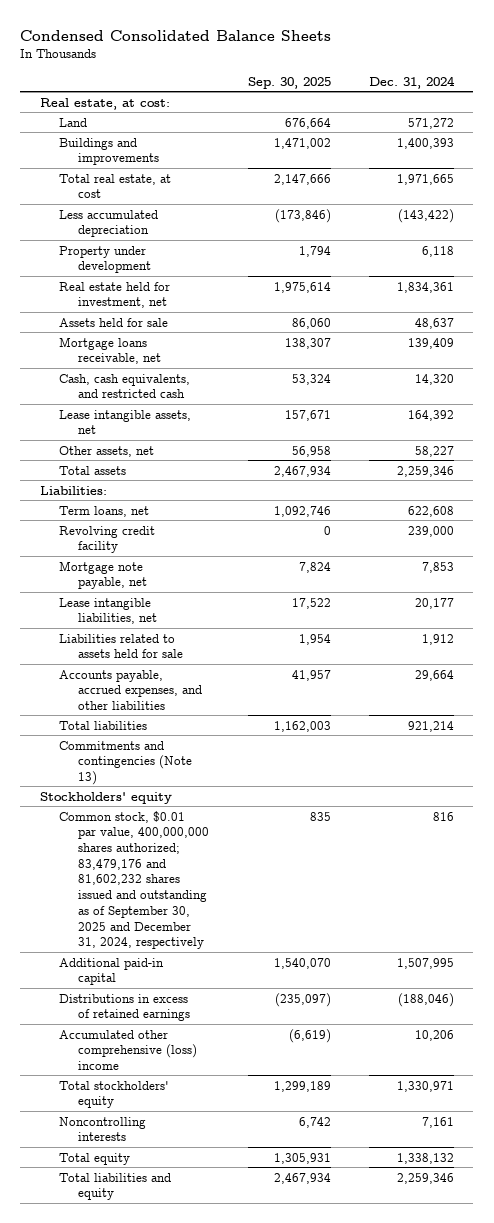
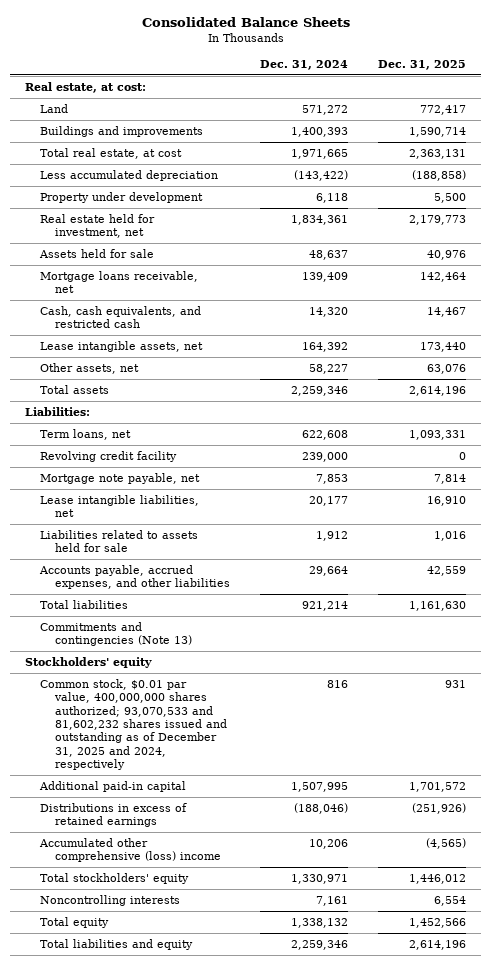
[20,29,332,41] Condensed Consolidated Balance Sheets -> [141,17,350,28] Consolidated Balance Sheets
[247,76,331,89] Sep. 30, 2025 -> none
none -> [378,59,467,70] Dec. 31, 2025
[58,810,209,950] Common stock, $0.01 par value, 400,000,000 shares authorized; 83,479,176 and 81,602,232 shares issued and outstanding as of September 30, 2025 and December 31, 2024, respectively -> [40,678,228,770] Common stock, $0.01 par value, 400,000,000 shares authorized; 93,070,533 and 81,602,232 shares issued and outstanding as of December 31, 2025 and 2024, respectively

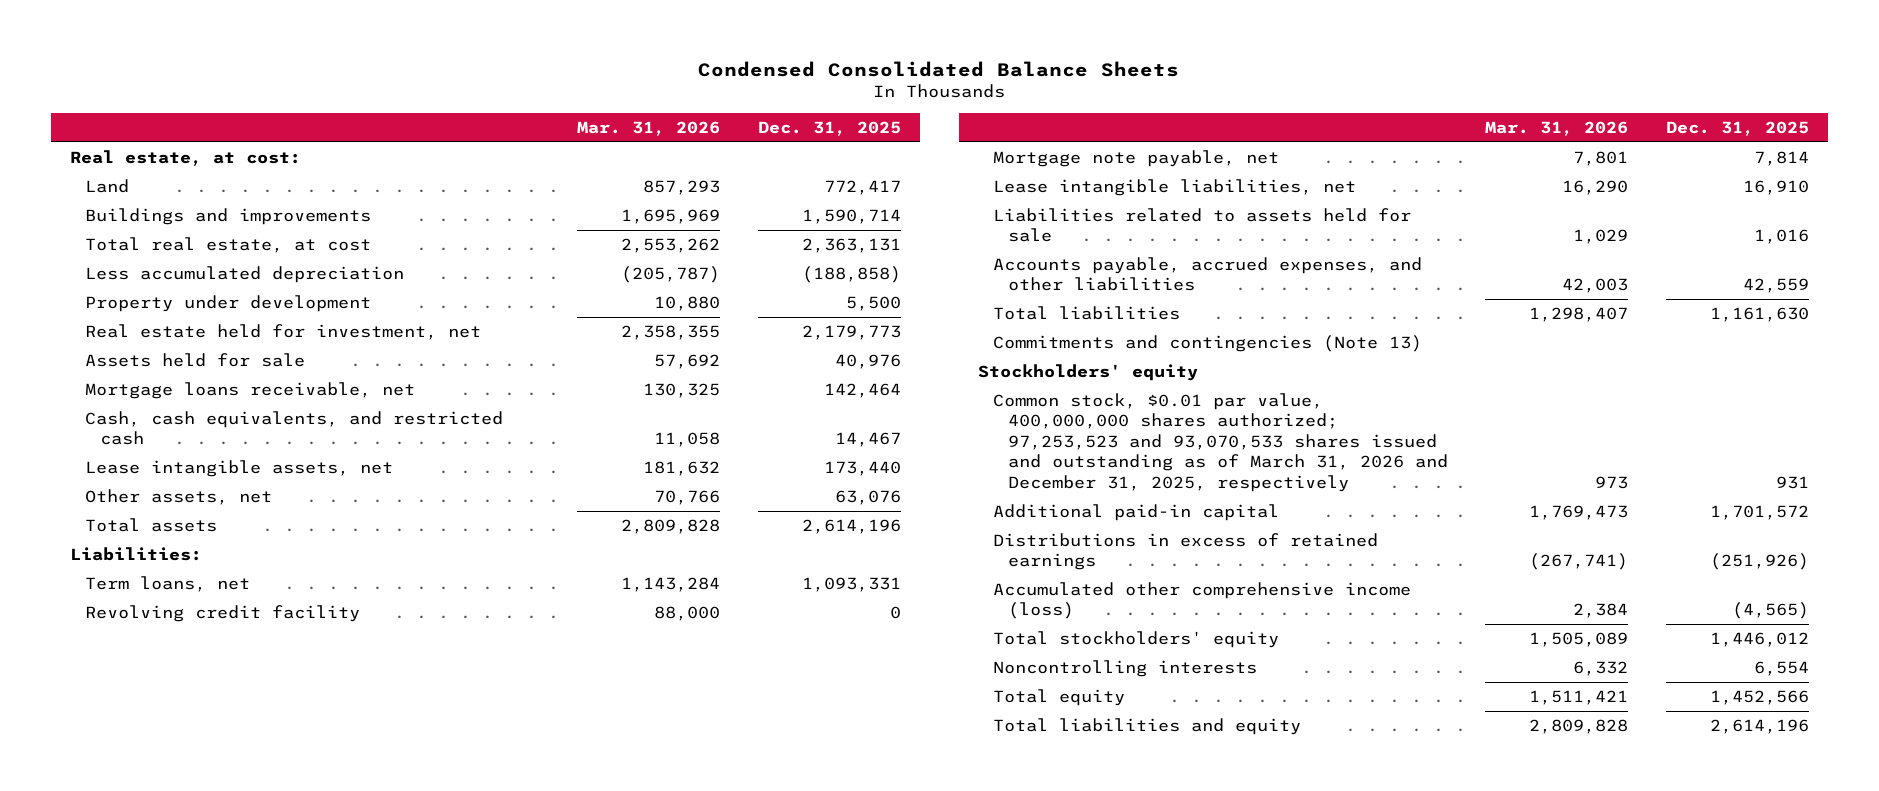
[141,17,350,28] Consolidated Balance Sheets -> [698,60,1180,77] Condensed Consolidated Balance Sheets
[260,59,349,70] Dec. 31, 2024 -> none
none -> [577,120,721,136] Mar. 31, 2026
[40,678,228,770] Common stock, $0.01 par value, 400,000,000 shares authorized; 93,070,533 and 81,602,232 shares issued and outstanding as of December 31, 2025 and 2024, respectively -> [992,393,1448,492] Common stock, $0.01 par value, 400,000,000 shares authorized; 97,253,523 and 93,070,533 shares issued and outstanding as of March 31, 2026 and December 31, 2025, respectively
[39,837,222,863] Accumulated other comprehensive (loss) income -> [992,582,1411,620] Accumulated other comprehensive income (loss)

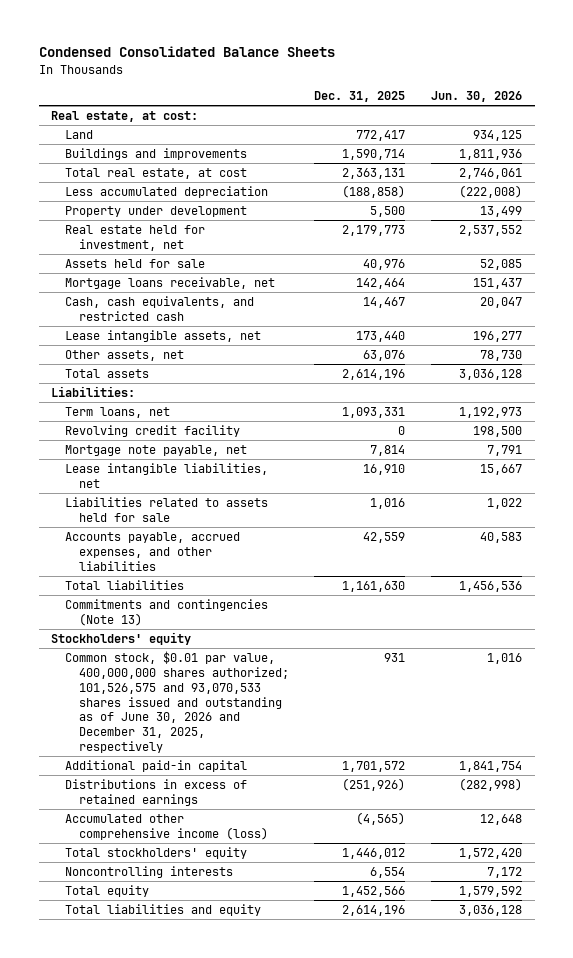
[577,120,721,136] Mar. 31, 2026 -> none
none -> [430,91,522,103] Jun. 30, 2026
[992,393,1448,492] Common stock, $0.01 par value, 400,000,000 shares authorized; 97,253,523 and 93,070,533 shares issued and outstanding as of March 31, 2026 and December 31, 2025, respectively -> [64,651,289,754] Common stock, $0.01 par value, 400,000,000 shares authorized; 101,526,575 and 93,070,533 shares issued and outstanding as of June 30, 2026 and December 31, 2025, respectively

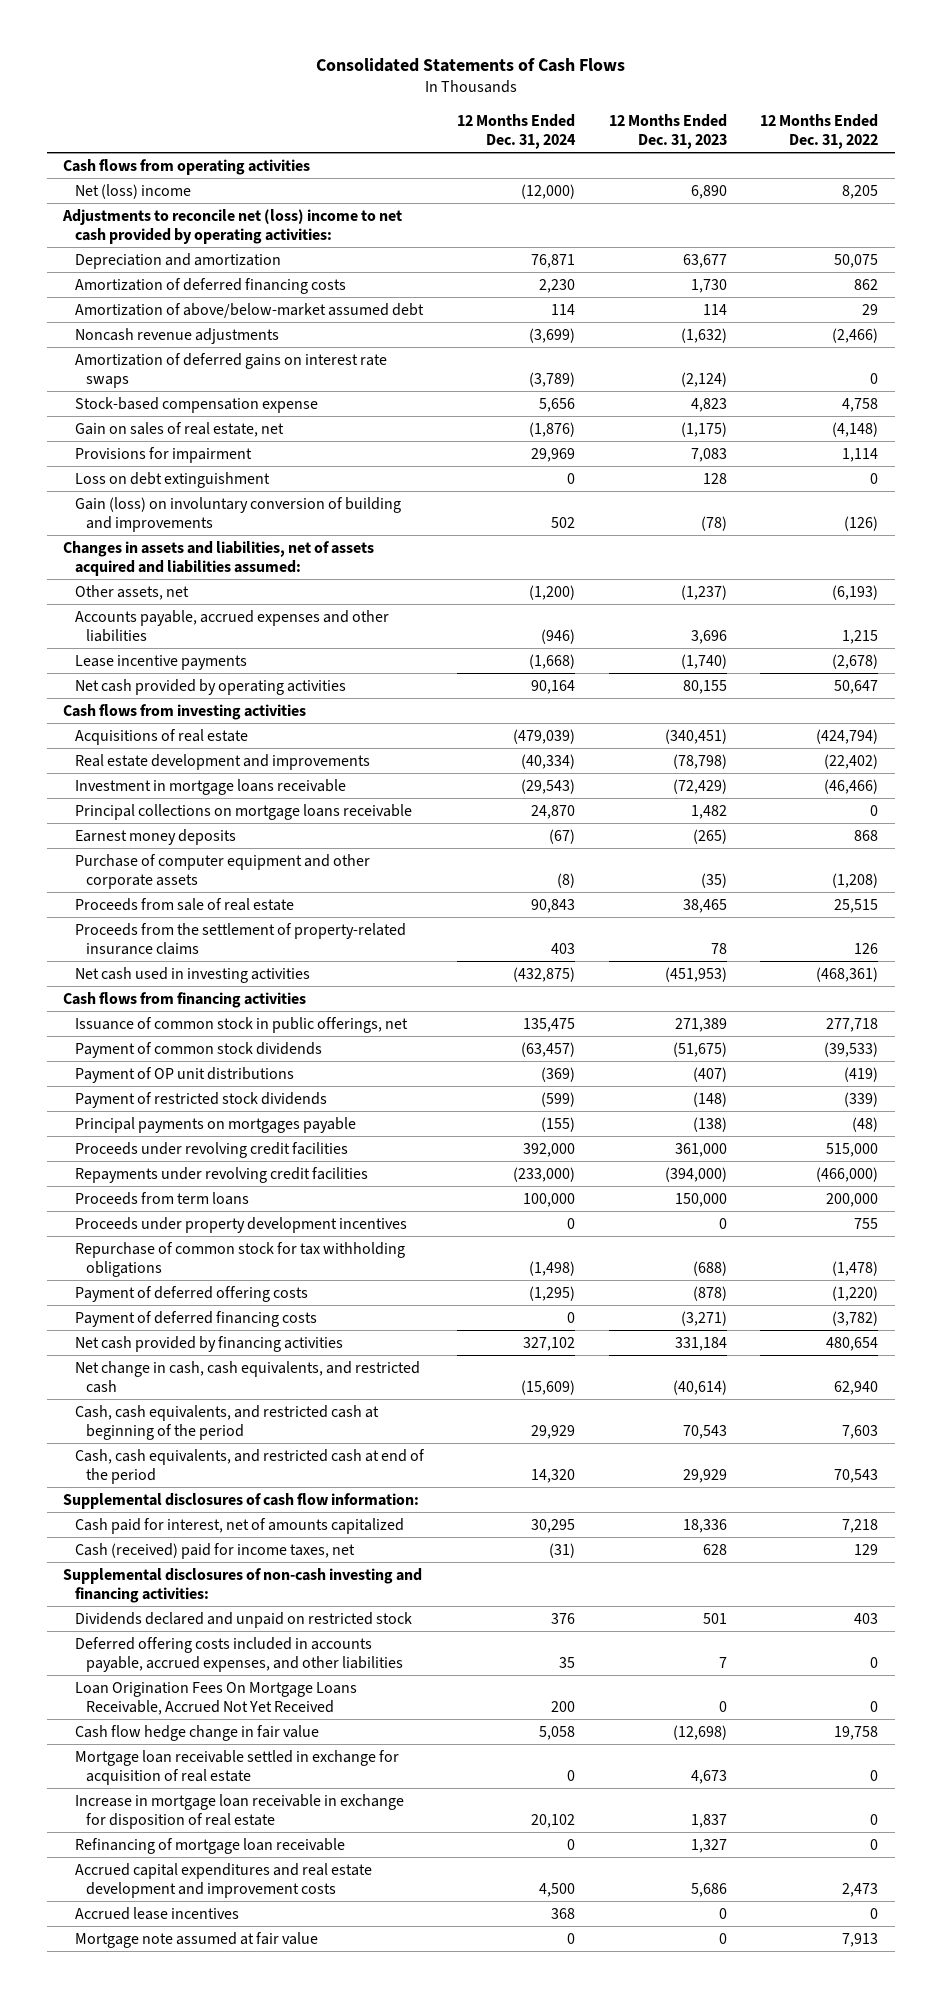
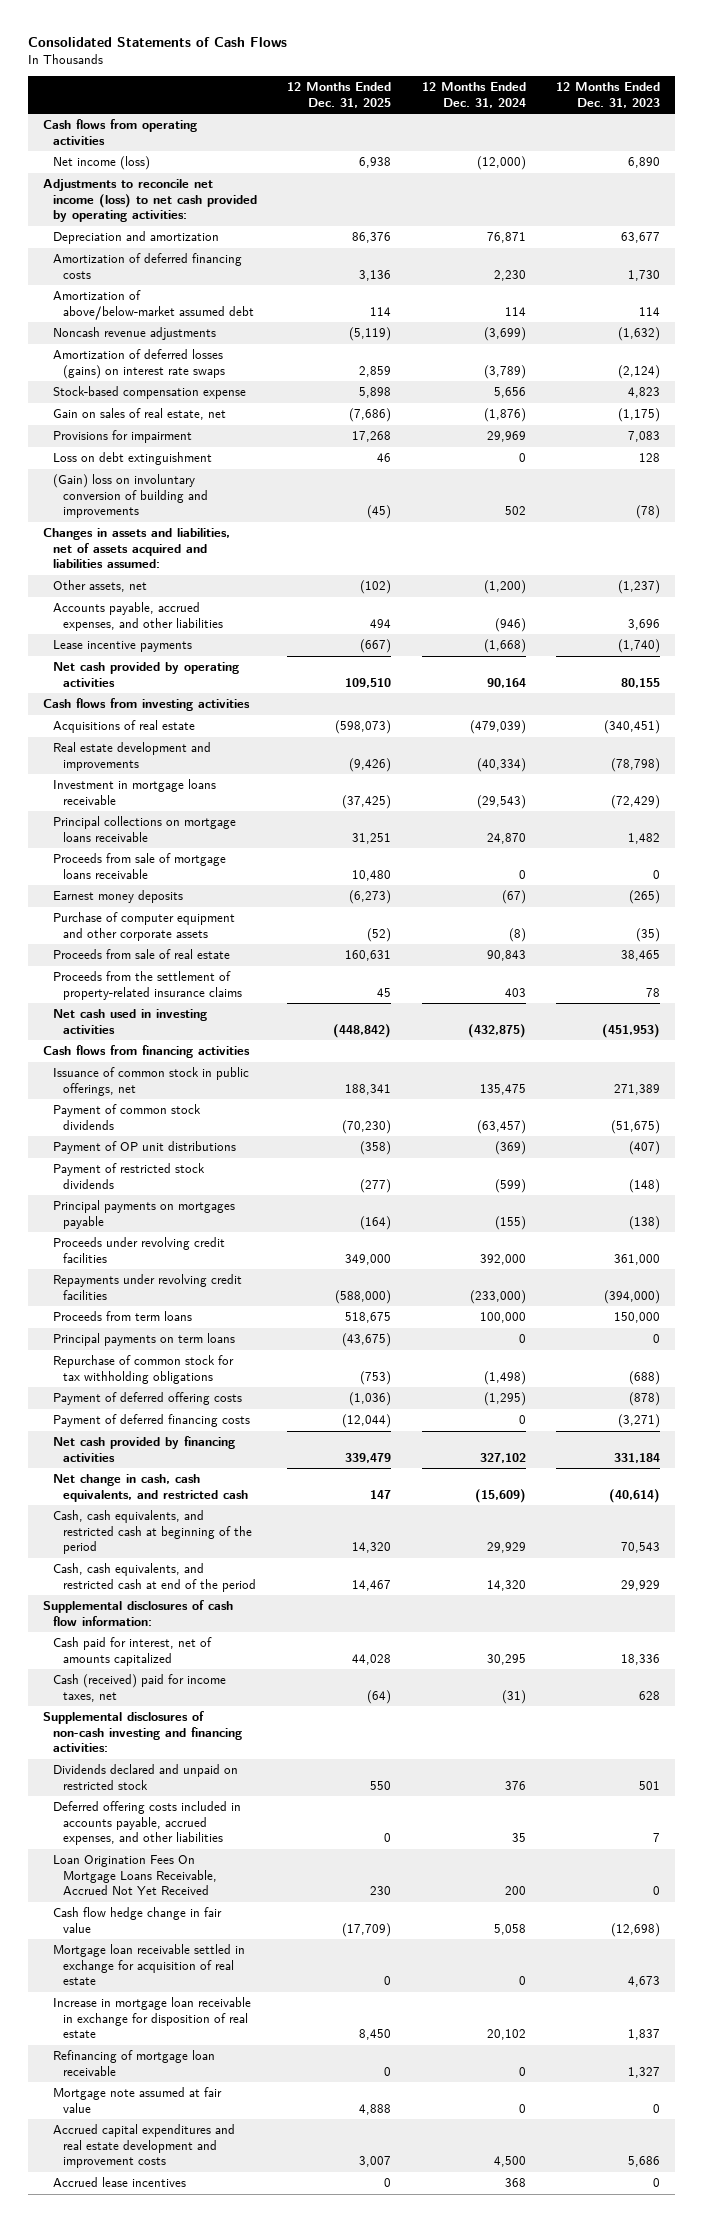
[759,113,878,150] 12 Months Ended Dec. 31, 2022 -> none
none -> [287,82,392,108] 12 Months Ended Dec. 31, 2025
[74,183,191,199] Net (loss) income -> [52,156,150,171] Net income (loss)
[62,208,403,245] Adjustments to reconcile net (loss) income to net cash provided by operating activities: -> [43,179,257,223] Adjustments to reconcile net income (loss) to net cash provided by operating activities:
[74,352,387,389] Amortization of deferred gains on interest rate swaps -> [52,349,225,379] Amortization of deferred losses (gains) on interest rate swaps
[74,496,401,533] Gain (loss) on involuntary conversion of building and improvements -> [52,474,208,519] (Gain) loss on involuntary conversion of building and improvements
[74,609,389,643] Accounts payable, accrued expenses and other liabilities -> [52,602,223,631] Accounts payable, accrued expenses, and other liabilities
none -> [52,853,226,879] Proceeds from sale of mortgage loans receivable
[74,1216,407,1233] Proceeds under property development incentives -> none
none -> [52,1333,235,1347] Principal payments on term loans
[74,1931,318,1948] Mortgage note assumed at fair value -> [52,2087,222,2113] Mortgage note assumed at fair value

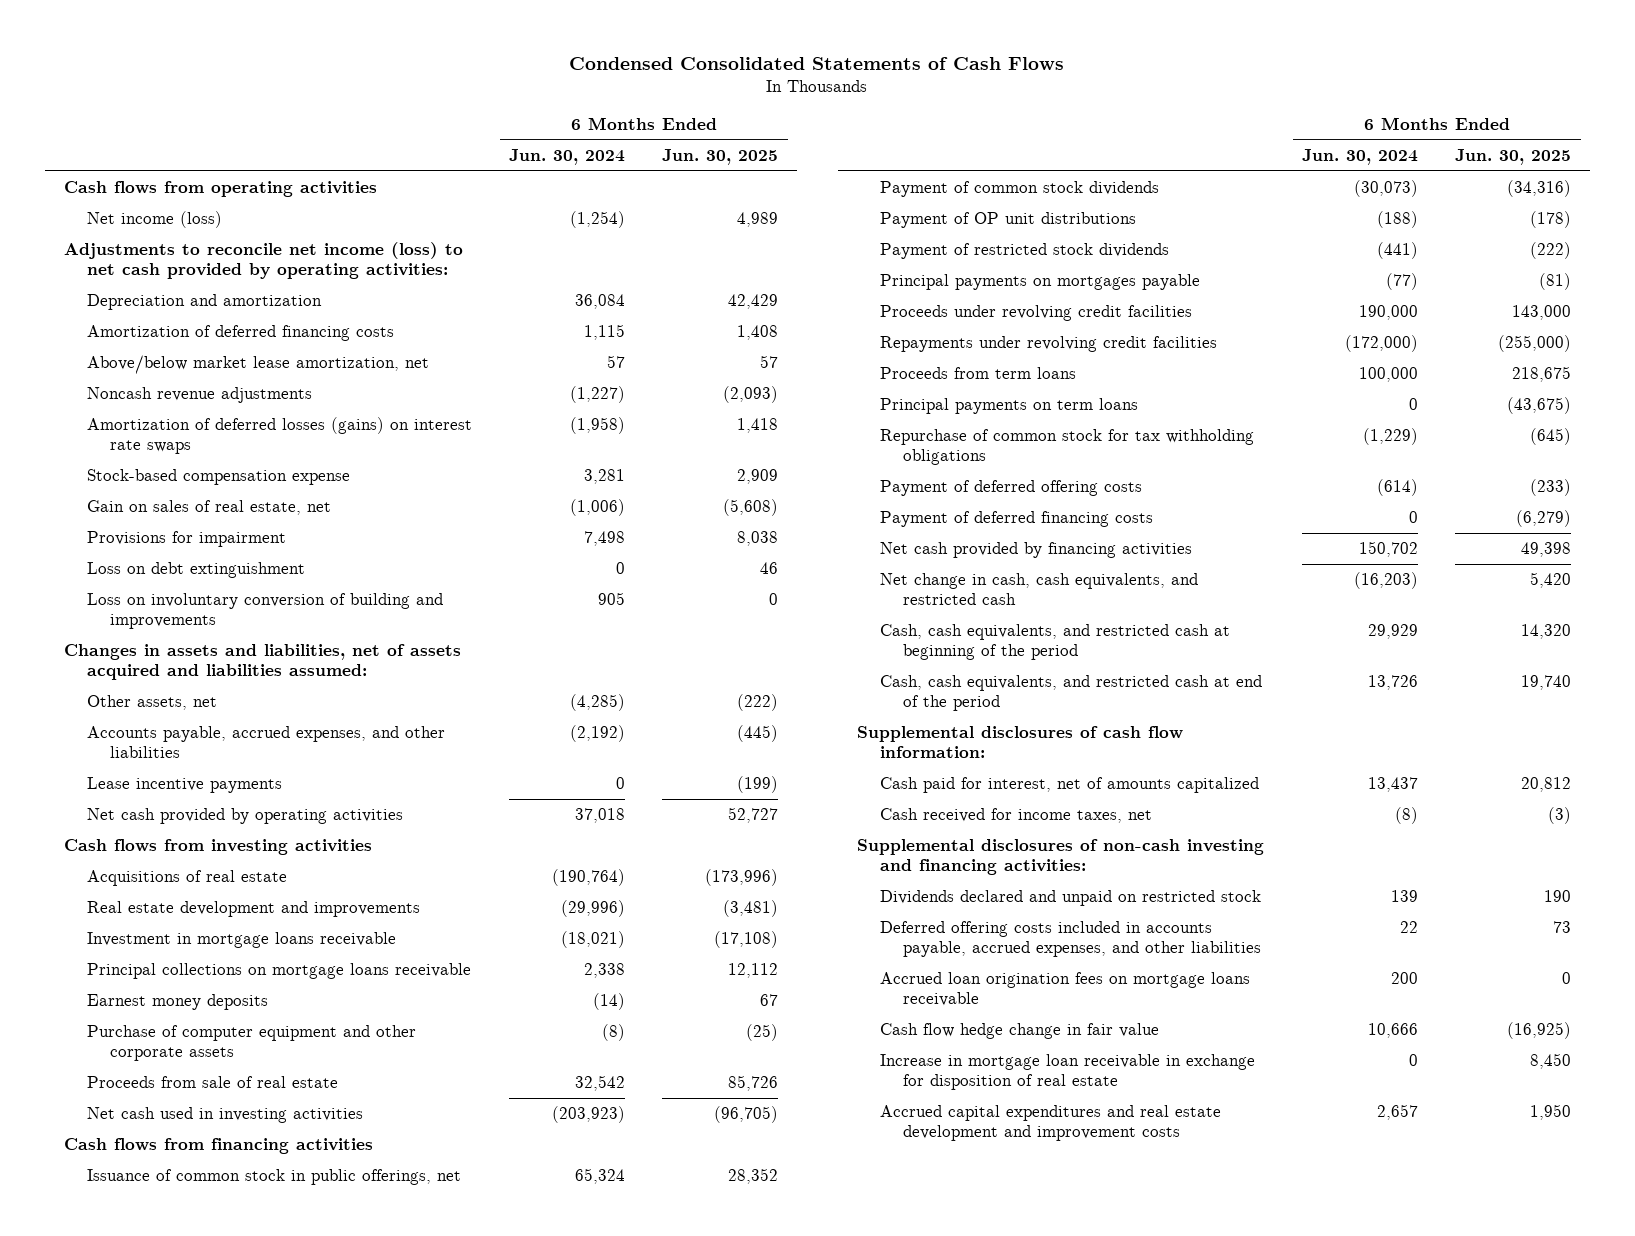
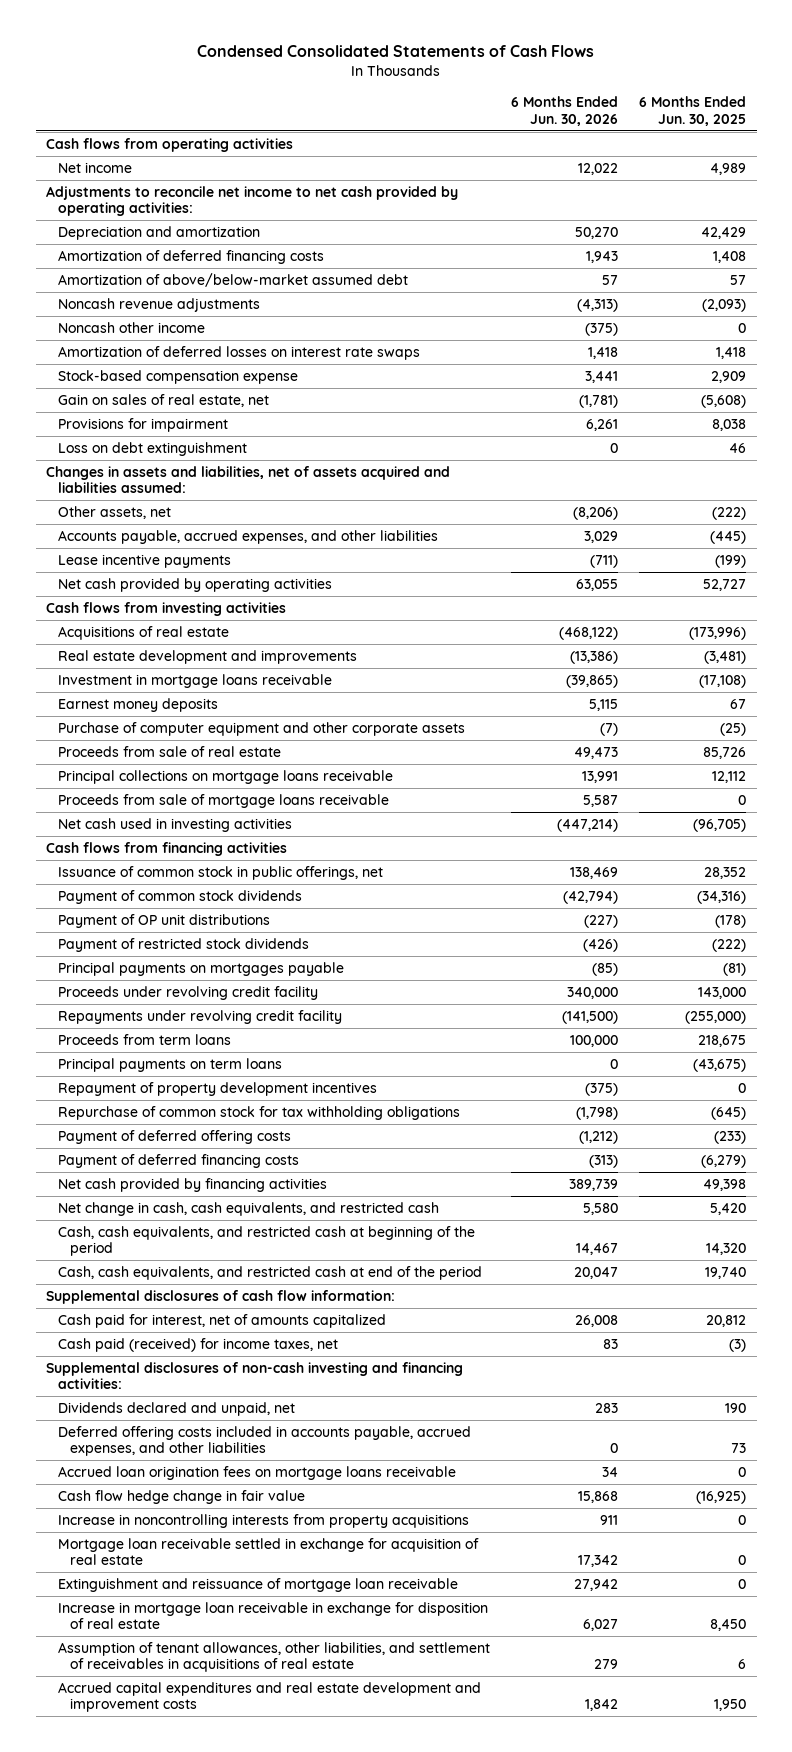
[509,148,626,165] Jun. 30, 2024 -> none
none -> [511,96,619,126] 6 Months Ended Jun. 30, 2026
[86,211,222,229] Net income (loss) -> [58,161,133,173] Net income
[63,242,463,280] Adjustments to reconcile net income (loss) to net cash provided by operating activities: -> [46,185,459,217] Adjustments to reconcile net income to net cash provided by operating activities:
[86,355,429,375] Above/below market lease amortization, net -> [58,272,409,287] Amortization of above/below-market assumed debt
none -> [58,321,206,333] Noncash other income
[86,417,472,455] Amortization of deferred losses (gains) on interest rate swaps -> [58,345,421,360] Amortization of deferred losses on interest rate swaps
[86,593,443,630] Loss on involuntary conversion of building and improvements -> none
[86,963,471,980] Principal collections on mortgage loans receivable -> [58,769,394,784] Principal collections on mortgage loans receivable
none -> [58,793,390,808] Proceeds from sale of mortgage loans receivable
[879,305,1192,322] Proceeds under revolving credit facilities -> [58,985,319,1000] Proceeds under revolving credit facility
[879,336,1217,353] Repayments under revolving credit facilities -> [58,1009,343,1024] Repayments under revolving credit facility
none -> [58,1081,378,1096] Repayment of property development incentives
[879,808,1152,824] Cash received for income taxes, net -> [58,1337,339,1352] Cash paid (received) for income taxes, net
[879,890,1261,907] Dividends declared and unpaid on restricted stock -> [58,1401,296,1416] Dividends declared and unpaid, net
none -> [58,1513,470,1528] Increase in noncontrolling interests from property acquisitions
none -> [58,1537,480,1566] Mortgage loan receivable settled in exchange for acquisition of real estate
none -> [58,1577,459,1592] Extinguishment and reissuance of mortgage loan receivable
none -> [58,1641,491,1673] Assumption of tenant allowances, other liabilities, and settlement of receivables in acquisitions of real estate

